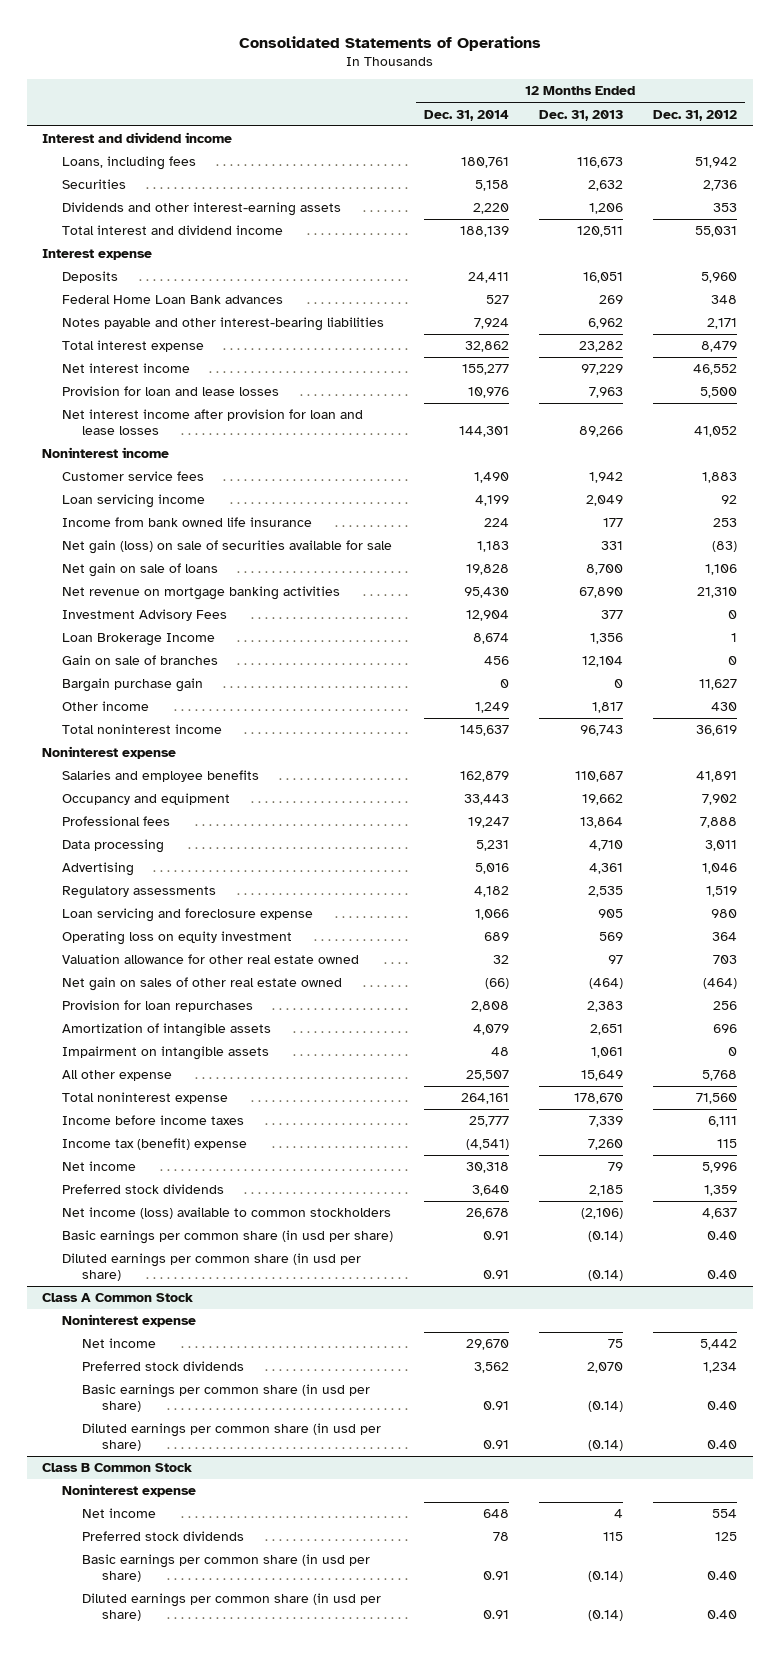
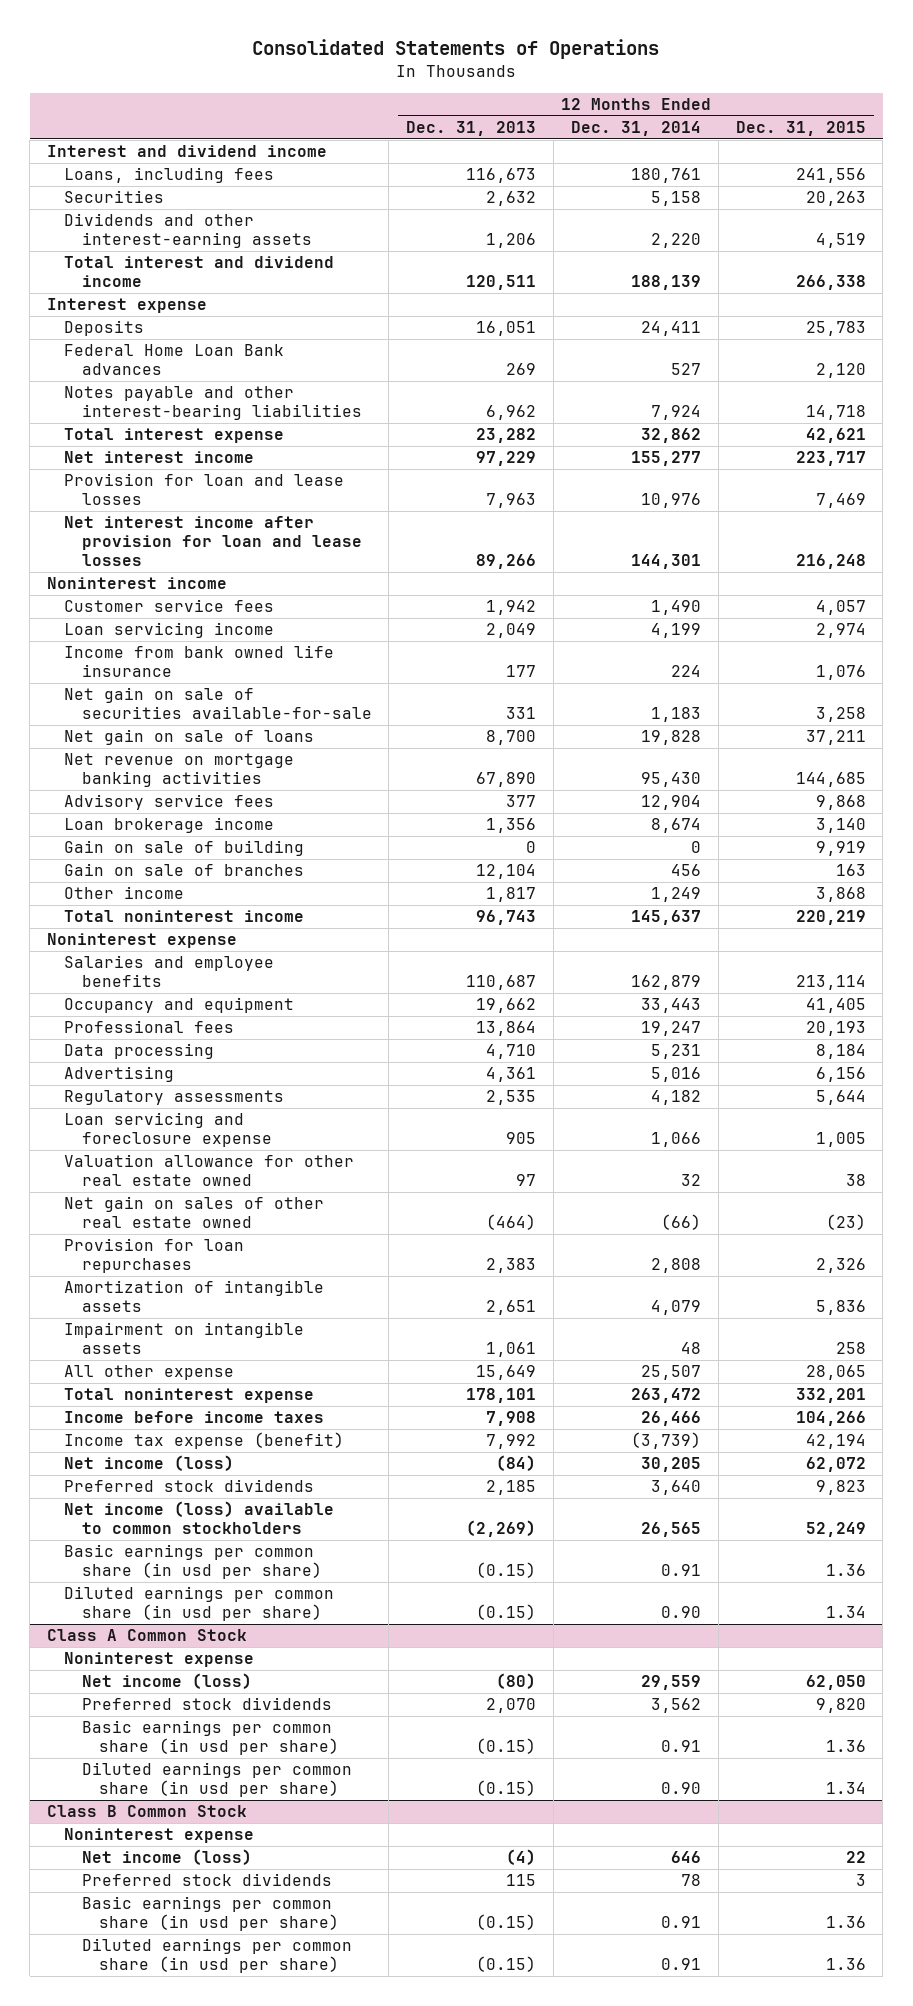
[653,109,738,121] Dec. 31, 2012 -> none
none -> [735,121,866,137] Dec. 31, 2015
[62,540,393,555] Net gain (loss) on sale of securities available for sale -> [64,687,372,720] Net gain on sale of securities available-for-sale
[62,609,228,622] Investment Advisory Fees -> [64,794,275,811] Advisory service fees
[62,633,216,647] Loan Brokerage Income -> [64,817,275,834] Loan brokerage income
none -> [64,840,305,857] Gain on sale of building
[62,678,204,693] Bargain purchase gain -> none
[62,931,293,946] Operating loss on equity investment -> none
[460,1093,509,1105] 264,161 -> [630,1388,701,1404] 263,472
[573,1093,623,1105] 178,670 -> [466,1388,537,1404] 178,101
[468,1116,509,1128] 25,777 -> [640,1411,701,1427] 26,466
[588,1116,623,1128] 7,339 -> [486,1411,537,1427] 7,908
[62,1138,248,1151] Income tax (benefit) expense -> [64,1432,345,1450] Income tax expense (benefit)
[465,1139,509,1151] (4,541) -> [630,1432,701,1450] (3,739)
[587,1139,623,1151] 7,260 -> [486,1434,537,1450] 7,992
[62,1161,137,1172] Net income -> [64,1455,235,1472] Net income (loss)
[465,1162,509,1174] 30,318 -> [640,1457,701,1473] 30,205
[607,1162,623,1172] 79 -> [496,1455,537,1472] (84)
[465,1208,509,1220] 26,678 -> [640,1522,701,1538] 26,565
[580,1208,623,1220] (2,106) -> [466,1520,537,1538] (2,269)
[587,1231,623,1243] (0.14) -> [476,1562,537,1579] (0.15)
[482,1270,509,1280] 0.91 -> [660,1606,701,1619] 0.90
[587,1270,623,1282] (0.14) -> [476,1604,537,1621] (0.15)
[82,1338,157,1349] Net income -> [81,1673,252,1690] Net income (loss)
[465,1339,509,1351] 29,670 -> [640,1675,701,1691] 29,559
[607,1339,623,1349] 75 -> [496,1673,537,1690] (80)
[587,1401,623,1413] (0.14) -> [476,1738,537,1755] (0.15)
[482,1440,509,1450] 0.91 -> [660,1782,701,1795] 0.90
[587,1440,623,1452] (0.14) -> [476,1780,537,1797] (0.15)
[82,1508,157,1519] Net income -> [81,1849,252,1866] Net income (loss)
[482,1509,509,1519] 648 -> [670,1851,701,1864] 646
[613,1509,623,1519] 4 -> [506,1849,537,1866] (4)
[587,1571,623,1583] (0.14) -> [476,1914,537,1931] (0.15)
[587,1610,623,1622] (0.14) -> [476,1956,537,1973] (0.15)

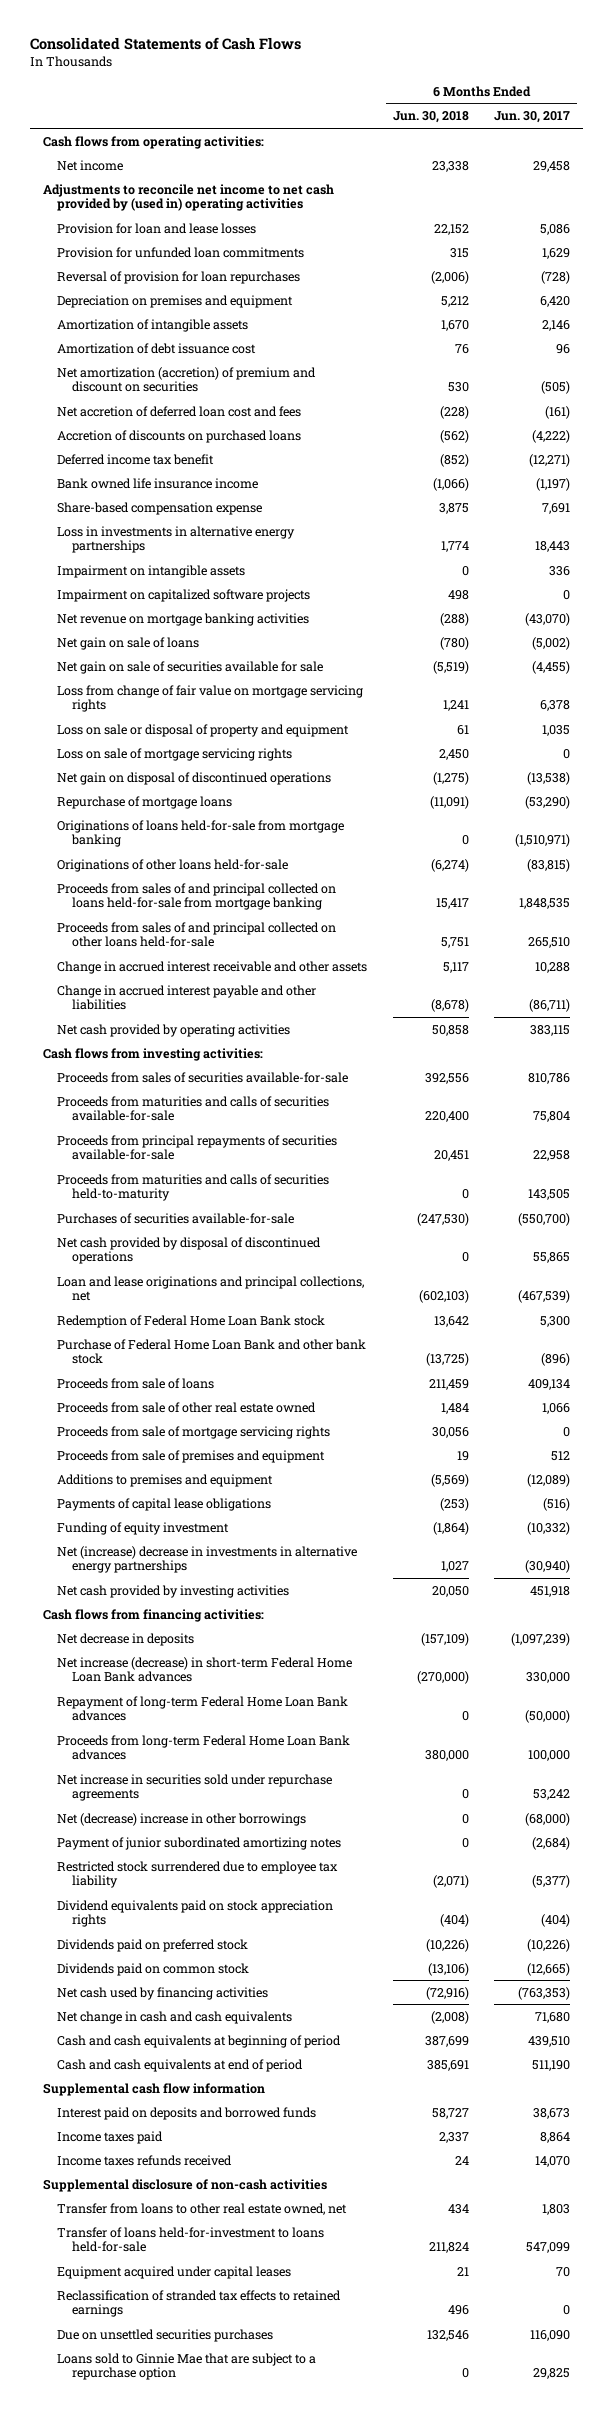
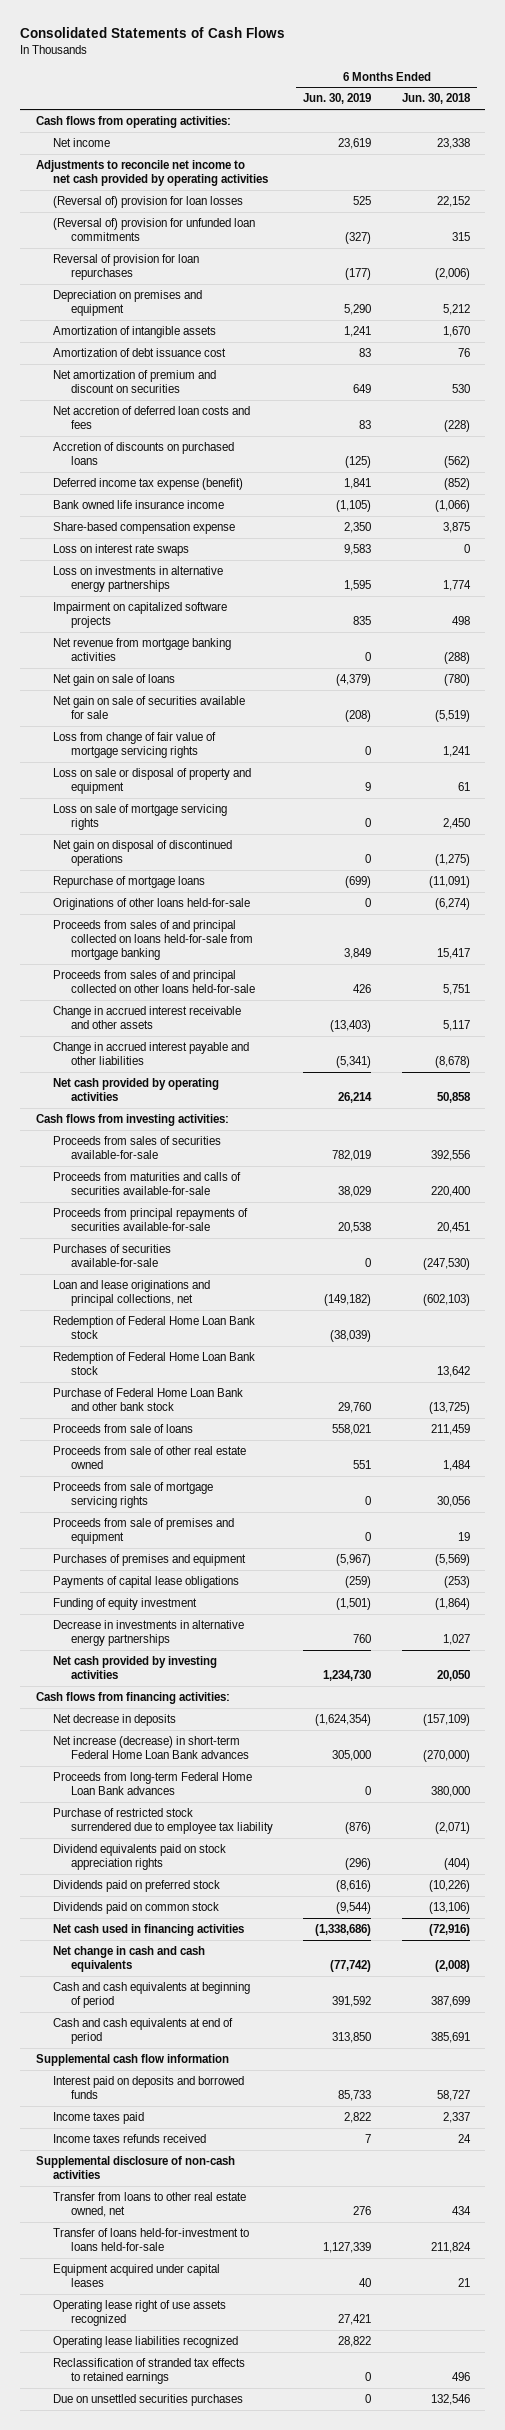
[494,111,571,124] Jun. 30, 2017 -> none
none -> [303,93,372,105] Jun. 30, 2019
[42,183,334,212] Adjustments to reconcile net income to net cash provided by (used in) operating activities -> [35,159,269,186] Adjustments to reconcile net income to net cash provided by operating activities
[57,222,257,234] Provision for loan and lease losses -> [53,195,244,208] (Reversal of) provision for loan losses
[57,246,305,258] Provision for unfunded loan commitments -> [53,217,256,241] (Reversal of) provision for unfunded loan commitments
[57,366,317,393] Net amortization (accretion) of premium and discount on securities -> [53,369,217,393] Net amortization of premium and discount on securities
[57,405,302,417] Net accretion of deferred loan cost and fees -> [53,405,251,429] Net accretion of deferred loan costs and fees
[57,453,215,465] Deferred income tax benefit -> [53,477,244,490] Deferred income tax expense (benefit)
[57,564,246,578] Impairment on intangible assets -> none
none -> [53,543,190,556] Loss on interest rate swaps
[57,525,296,554] Loss in investments in alternative energy partnerships -> [53,565,224,592] Loss on investments in alternative energy partnerships
[57,612,310,626] Net revenue on mortgage banking activities -> [53,637,232,661] Net revenue from mortgage banking activities
[57,684,364,713] Loss from change of fair value on mortgage servicing rights -> [53,731,217,758] Loss from change of fair value of mortgage servicing rights
[57,819,345,848] Originations of loans held-for-sale from mortgage banking -> none
[57,1173,330,1202] Proceeds from maturities and calls of securities held-to-maturity -> none
[57,1236,322,1265] Net cash provided by disposal of discontinued operations -> none
none -> [53,1315,256,1339] Redemption of Federal Home Loan Bank stock
[57,1473,274,1487] Additions to premises and equipment -> [53,1553,247,1566] Purchases of premises and equipment
[57,1545,358,1574] Net (increase) decrease in investments in alternative energy partnerships -> [53,1619,245,1646] Decrease in investments in alternative energy partnerships
[57,1695,349,1722] Repayment of long-term Federal Home Loan Bank advances -> none
[57,1773,333,1802] Net increase in securities sold under repurchase agreements -> none
[57,1812,307,1826] Net (decrease) increase in other borrowings -> none
[57,1836,342,1850] Payment of junior subordinated amortizing notes -> none
[57,1860,339,1889] Restricted stock surrendered due to employee tax liability -> [53,1807,274,1834] Purchase of restricted stock surrendered due to employee tax liability
[57,1986,269,2000] Net cash used by financing activities -> [53,1923,245,1936] Net cash used in financing activities
none -> [53,2299,227,2326] Operating lease right of use assets recognized
none -> [53,2335,239,2348] Operating lease liabilities recognized
[57,2352,317,2381] Loans sold to Ginnie Mae that are subject to a repurchase option -> none

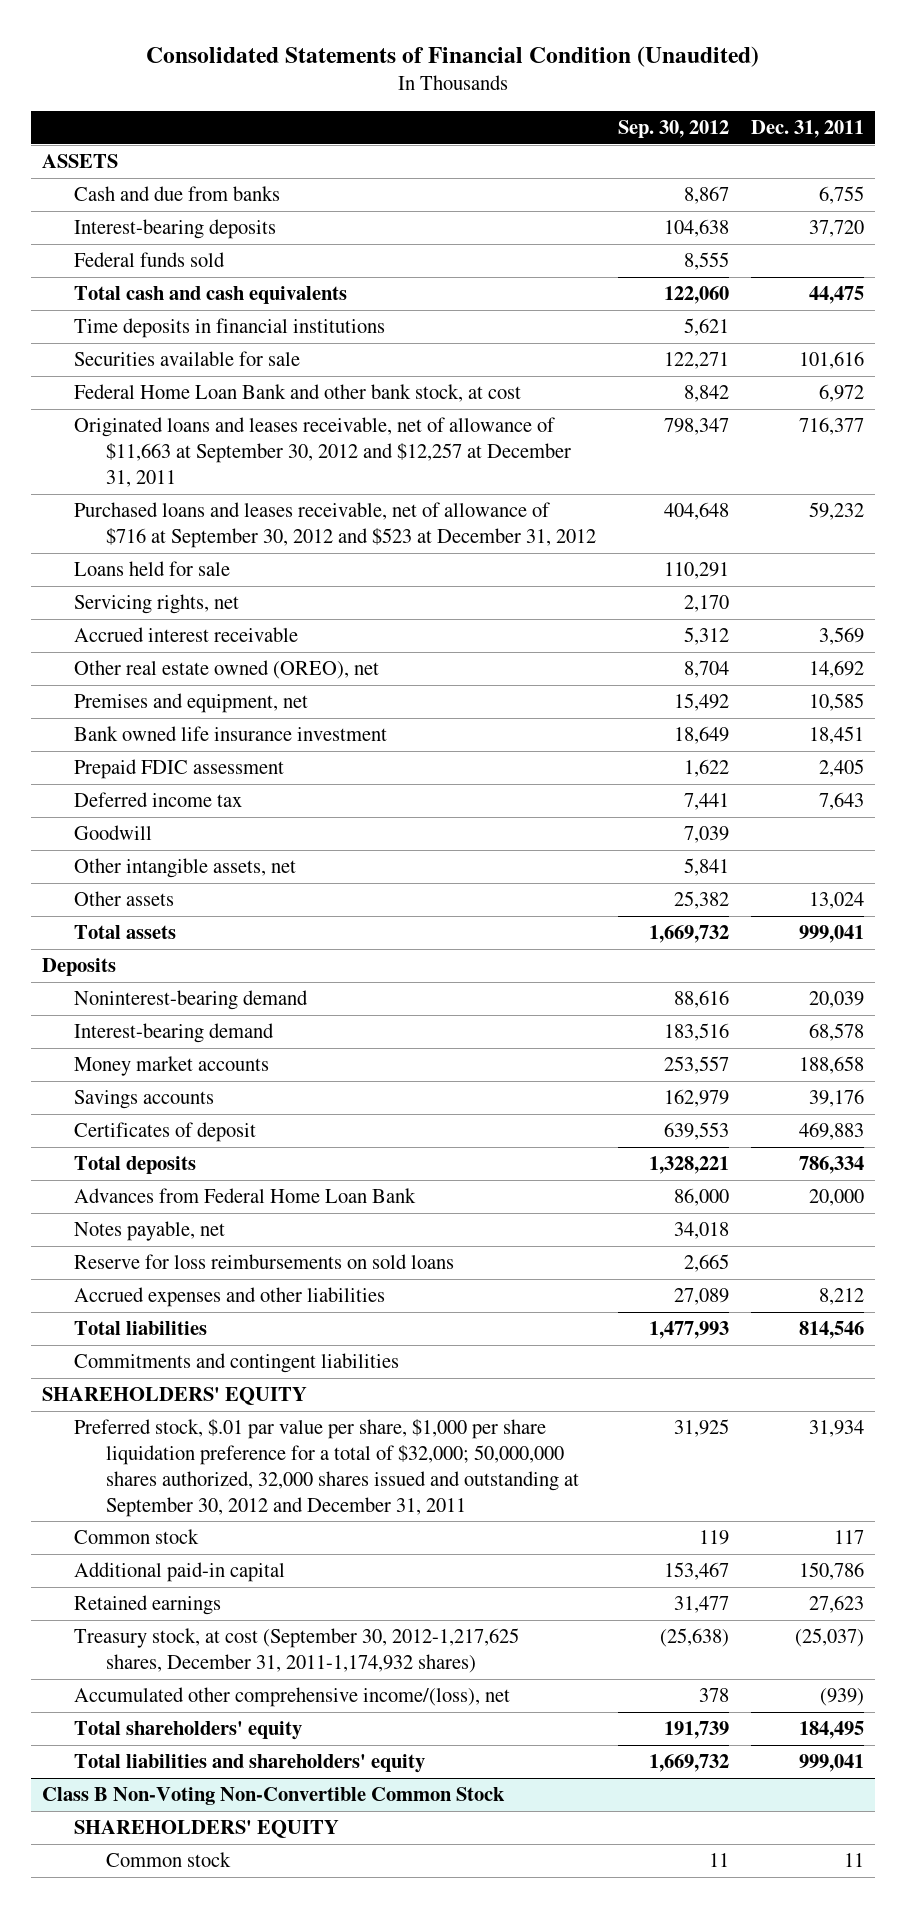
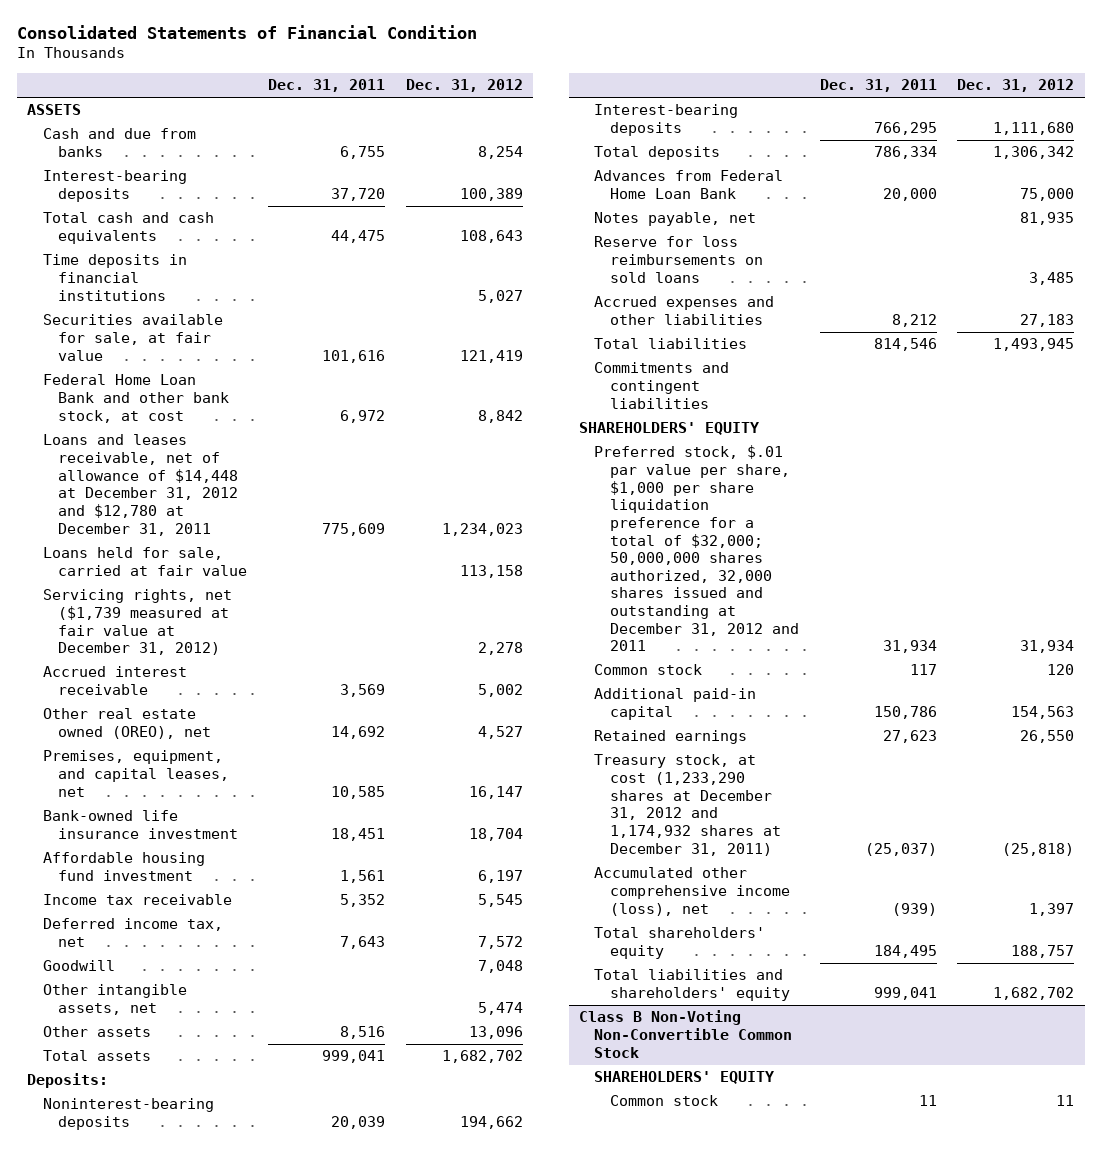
[146,45,760,67] Consolidated Statements of Financial Condition (Unaudited) -> [16,25,477,40] Consolidated Statements of Financial Condition
[617,119,729,138] Sep. 30, 2012 -> none
none -> [405,79,523,93] Dec. 31, 2012
[74,252,226,268] Federal funds sold -> none
[74,351,301,367] Securities available for sale -> [42,314,223,361] Securities available for sale, at fair value
[74,502,596,548] Purchased loans and leases receivable, net of allowance of $716 at September 30, 2012 and $523 at December 31, 2012 -> none
[74,594,240,615] Servicing rights, net -> none
[74,417,571,487] Originated loans and leases receivable, net of allowance of $11,663 at September 30, 2012 and $12,257 at December 31, 2011 -> [42,434,239,536] Loans and leases receivable, net of allowance of $14,448 at December 31, 2012 and $12,780 at December 31, 2011
[799,417,865,436] 716,377 -> [321,522,385,536] 775,609
[74,561,231,577] Loans held for sale -> [42,547,248,577] Loans held for sale, carried at fair value
none -> [42,589,232,656] Servicing rights, net ($1,739 measured at fair value at December 31, 2012)
[74,759,285,780] Prepaid FDIC assessment -> none
[74,693,309,714] Premises and equipment, net -> [42,750,230,797] Premises, equipment, and capital leases, net
[74,726,388,742] Bank owned life insurance investment -> [42,810,239,840] Bank-owned life insurance investment
none -> [42,852,205,882] Affordable housing fund investment
none -> [42,894,232,906] Income tax receivable
[74,792,243,808] Deferred income tax -> [42,918,223,948] Deferred income tax, net
[809,892,865,910] 13,024 -> [339,1026,385,1040] 8,516
[74,1056,270,1077] Money market accounts -> none
[74,1090,215,1110] Savings accounts -> none
[74,1122,257,1143] Certificates of deposit -> none
[42,958,117,977] Deposits -> [27,1073,109,1089] Deposits:
[74,990,309,1011] Noninterest-bearing demand -> [42,1098,214,1131] Noninterest-bearing deposits
[74,1023,275,1044] Interest-bearing demand -> [594,104,739,137] Interest-bearing deposits
[809,1023,865,1042] 68,578 -> [873,122,937,136] 766,295
[74,1419,579,1517] Preferred stock, $.01 par value per share, $1,000 per share liquidation preference for a total of $32,000; 50,000,000 shares authorized, 32,000 shares issued and outstanding at September 30, 2012 and December 31, 2011 -> [594,445,799,652] Preferred stock, $.01 par value per share, $1,000 per share liquidation preference for a total of $32,000; 50,000,000 shares authorized, 32,000 shares issued and outstanding at December 31, 2012 and 2011
[74,1628,520,1673] Treasury stock, at cost (September 30, 2012-1,217,625 shares, December 31, 2011-1,174,932 shares) -> [594,754,781,856] Treasury stock, at cost (1,233,290 shares at December 31, 2012 and 1,174,932 shares at December 31, 2011)
[74,1687,511,1708] Accumulated other comprehensive income/(loss), net -> [594,867,790,916] Accumulated other comprehensive income (loss), net

